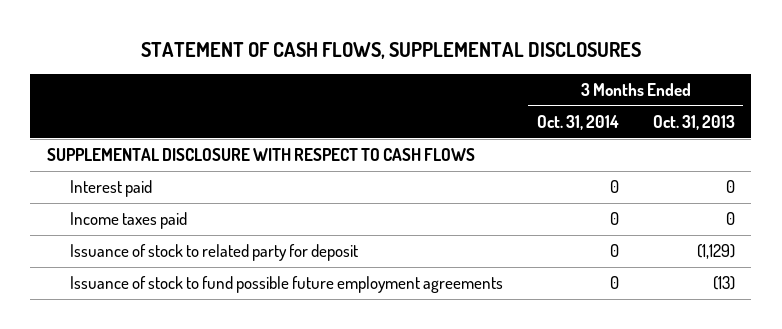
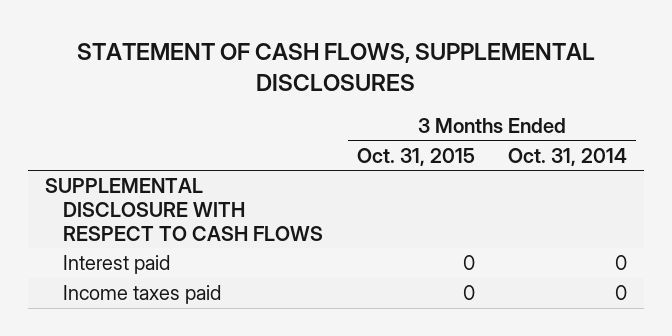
[652,115,735,131] Oct. 31, 2013 -> none
none -> [356,147,475,166] Oct. 31, 2015
[70,244,359,262] Issuance of stock to related party for deposit -> none
[70,276,504,294] Issuance of stock to fund possible future employment agreements -> none

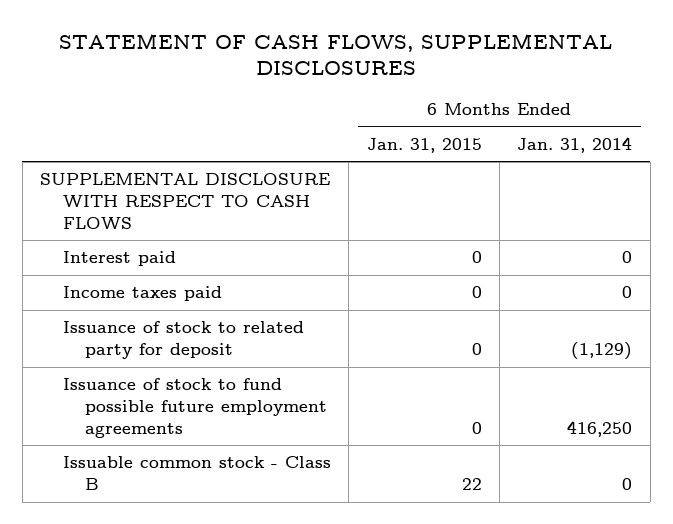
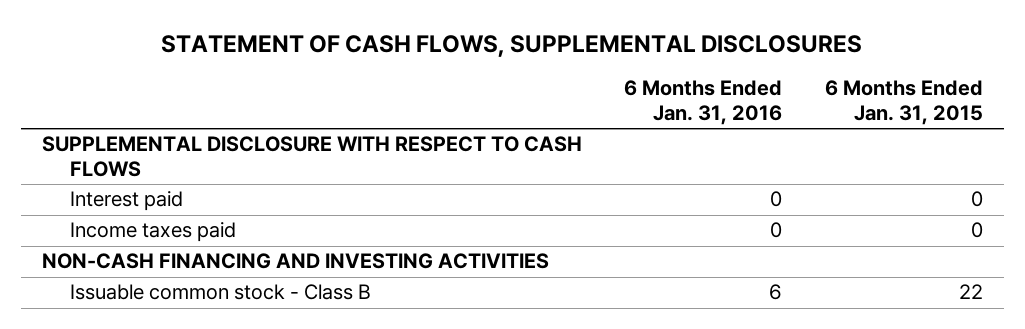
[517,136,633,153] Jan. 31, 2014 -> none
none -> [624,80,783,126] 6 Months Ended Jan. 31, 2016
[62,321,304,359] Issuance of stock to related party for deposit -> none
[62,378,327,438] Issuance of stock to fund possible future employment agreements -> none
none -> [41,253,549,270] NON-CASH FINANCING AND INVESTING ACTIVITIES

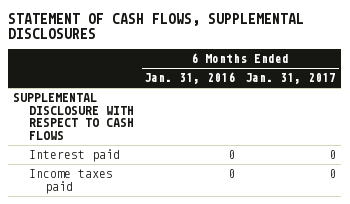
[824,80,983,126] 6 Months Ended Jan. 31, 2015 -> none
none -> [245,73,337,85] Jan. 31, 2017
[41,253,549,270] NON-CASH FINANCING AND INVESTING ACTIVITIES -> none
[70,284,372,301] Issuable common stock - Class B -> none

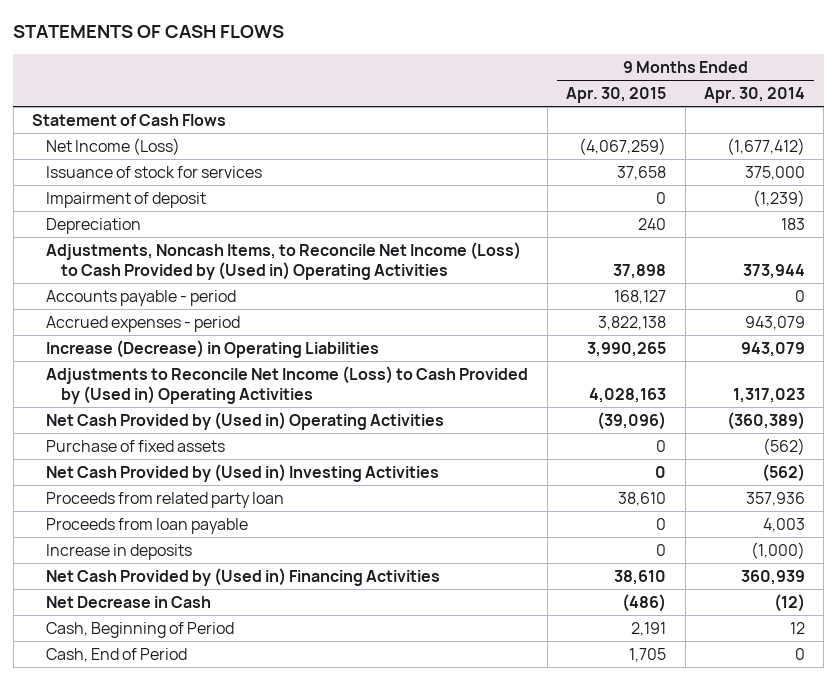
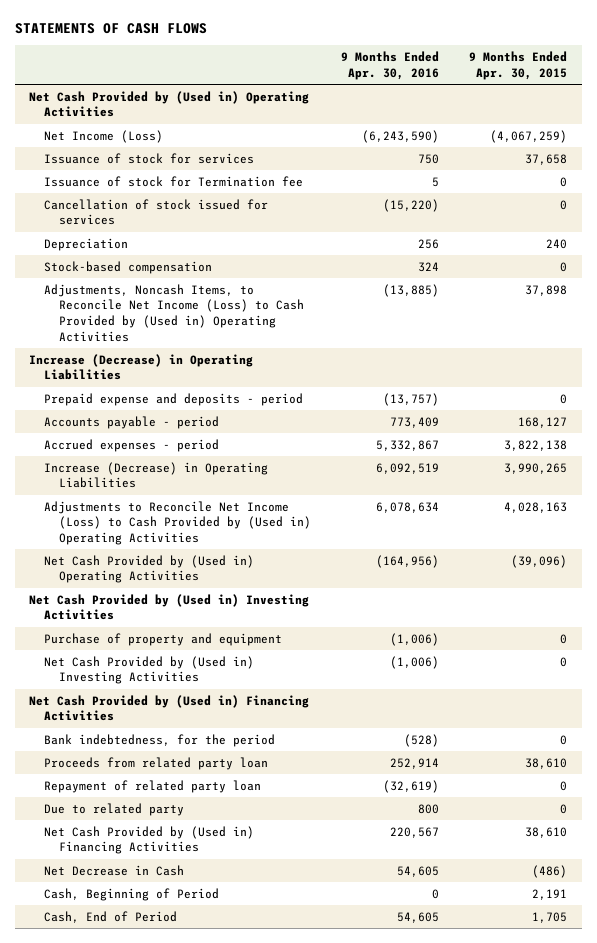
[704,87,806,104] Apr. 30, 2014 -> none
none -> [341,51,440,80] 9 Months Ended Apr. 30, 2016
[32,113,227,126] Statement of Cash Flows -> none
none -> [29,90,310,118] Net Cash Provided by (Used in) Operating Activities
[46,191,207,208] Impairment of deposit -> none
none -> [44,175,304,187] Issuance of stock for Termination fee
none -> [44,198,269,226] Cancellation of stock issued for services
none -> [44,260,213,274] Stock-based compensation
none -> [29,353,254,381] Increase (Decrease) in Operating Liabilities
none -> [44,392,304,406] Prepaid expense and deposits - period
[46,439,226,452] Purchase of fixed assets -> none
none -> [29,593,310,621] Net Cash Provided by (Used in) Investing Activities
none -> [44,632,283,646] Purchase of property and equipment
none -> [29,694,310,722] Net Cash Provided by (Used in) Financing Activities
none -> [44,733,276,747] Bank indebtedness, for the period
[46,517,249,534] Proceeds from loan payable -> none
[46,543,193,560] Increase in deposits -> none
none -> [44,779,262,793] Repayment of related party loan
none -> [44,802,185,816] Due to related party

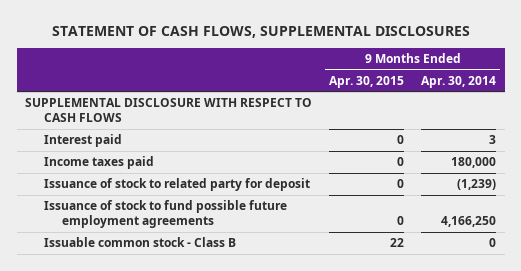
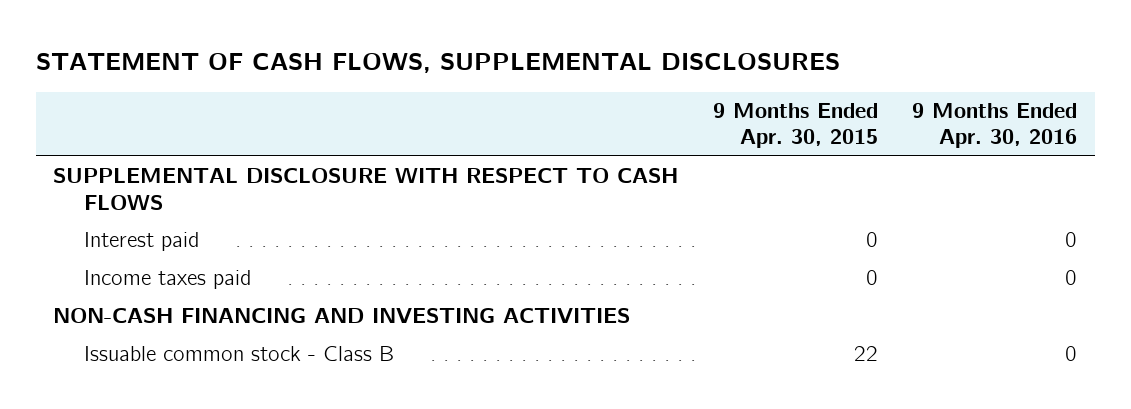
[421,75,497,88] Apr. 30, 2014 -> none
none -> [912,103,1078,149] 9 Months Ended Apr. 30, 2016
[43,178,310,192] Issuance of stock to related party for deposit -> none
[43,200,287,229] Issuance of stock to fund possible future employment agreements -> none
none -> [53,308,631,324] NON-CASH FINANCING AND INVESTING ACTIVITIES

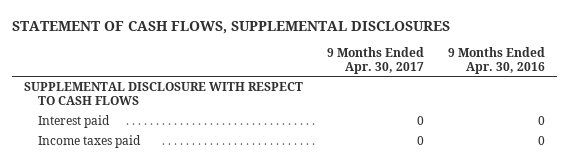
[712,103,878,149] 9 Months Ended Apr. 30, 2015 -> none
none -> [326,46,424,74] 9 Months Ended Apr. 30, 2017
[53,308,631,324] NON-CASH FINANCING AND INVESTING ACTIVITIES -> none
[84,346,395,362] Issuable common stock - Class B -> none

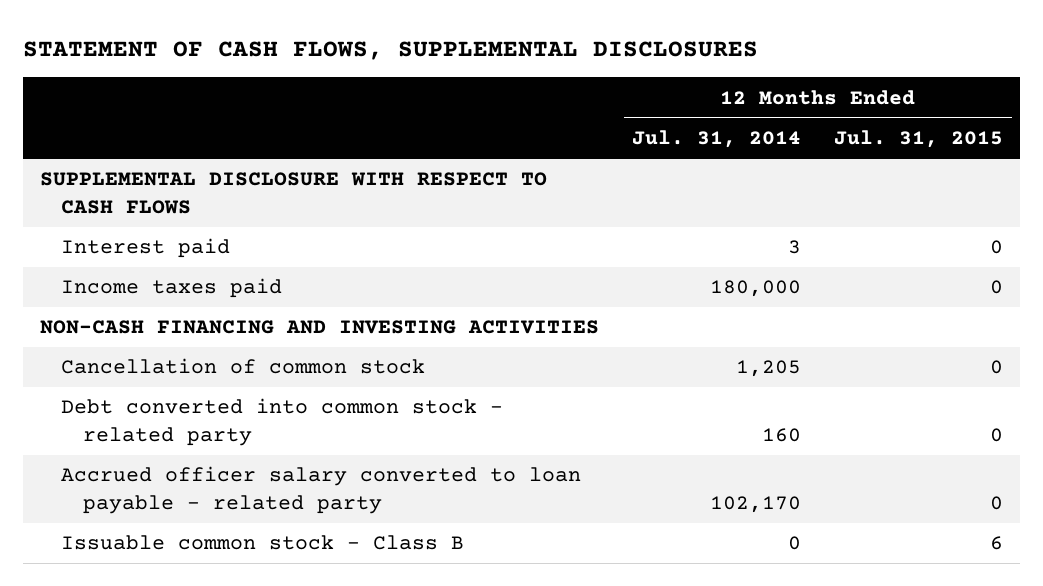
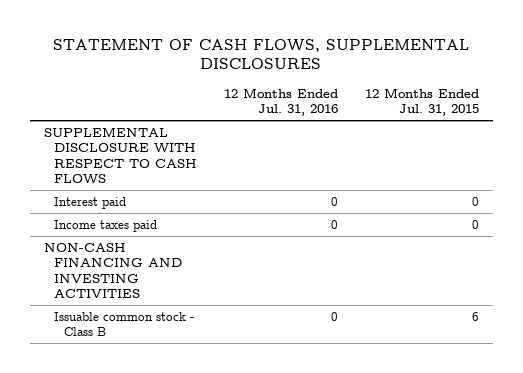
[631,129,801,148] Jul. 31, 2014 -> none
none -> [223,87,338,117] 12 Months Ended Jul. 31, 2016
[61,358,426,375] Cancellation of common stock -> none
[61,398,504,446] Debt converted into common stock - related party -> none
[61,466,582,514] Accrued officer salary converted to loan payable - related party -> none

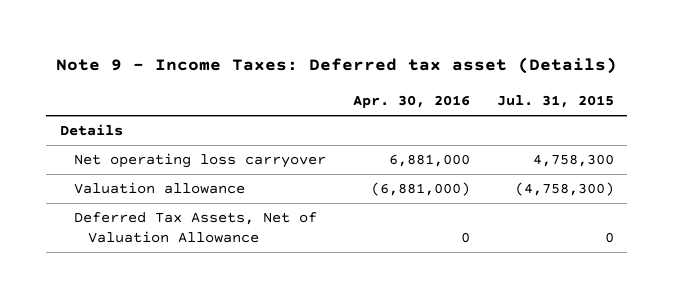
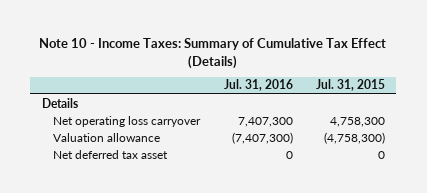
[55,57,617,75] Note 9 - Income Taxes: Deferred tax asset (Details) -> [39,37,387,69] Note 10 - Income Taxes: Summary of Cumulative Tax Effect (Details)
[352,95,470,109] Apr. 30, 2016 -> none
none -> [223,79,293,92] Jul. 31, 2016
[73,212,317,243] Deferred Tax Assets, Net of Valuation Allowance -> [53,149,169,159] Net deferred tax asset

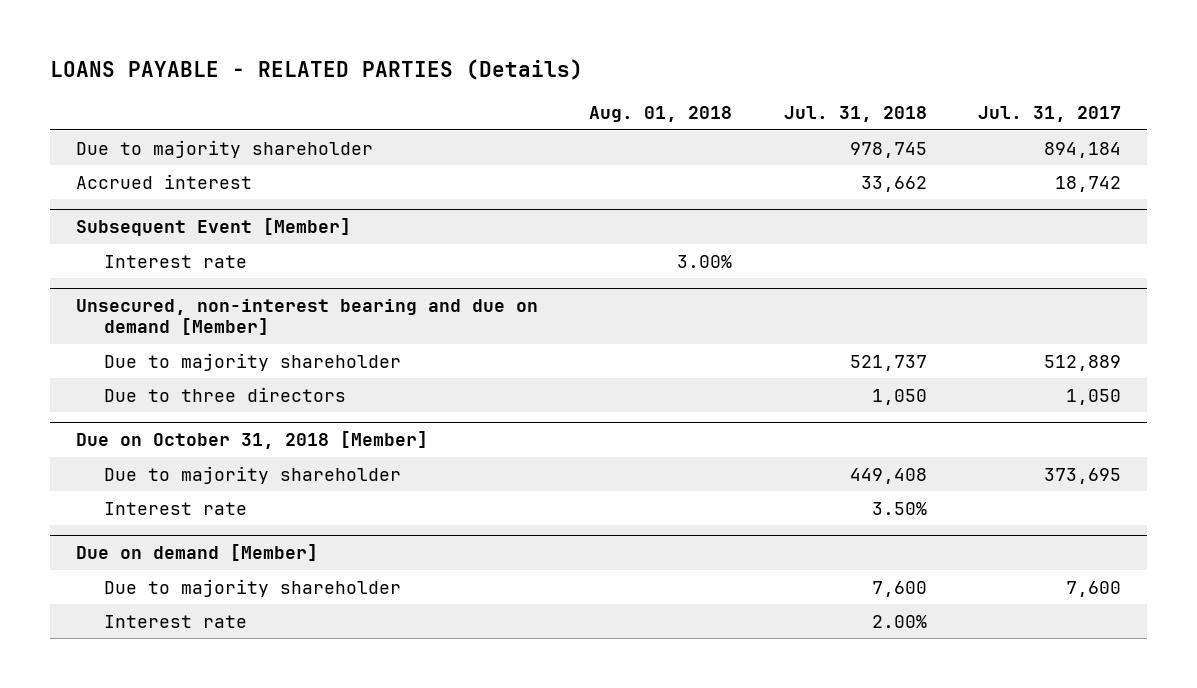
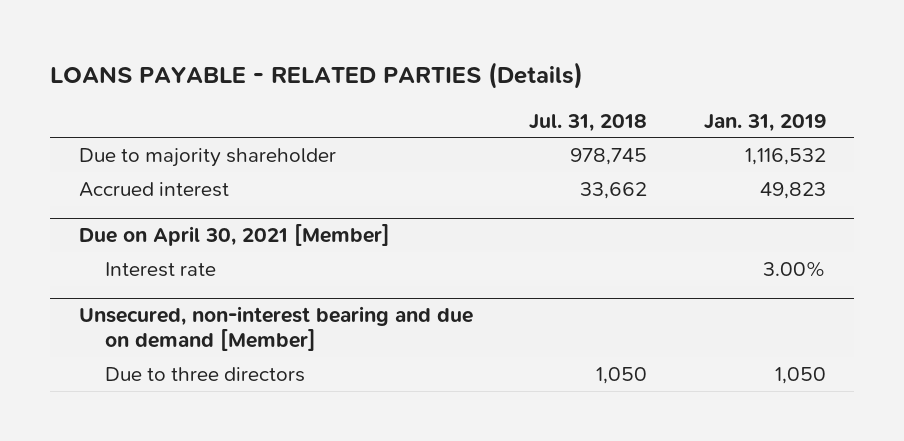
[589,105,733,122] Aug. 01, 2018 -> none
[978,105,1122,122] Jul. 31, 2017 -> none
none -> [703,113,826,132] Jan. 31, 2019
[75,218,351,237] Subsequent Event [Member] -> none
none -> [78,224,390,247] Due on April 30, 2021 [Member]
[104,352,402,371] Due to majority shareholder -> none
[75,431,428,450] Due on October 31, 2018 [Member] -> none
[104,465,402,484] Due to majority shareholder -> none
[104,501,248,515] Interest rate -> none
[75,544,318,562] Due on demand [Member] -> none
[104,578,402,597] Due to majority shareholder -> none
[104,614,248,628] Interest rate -> none

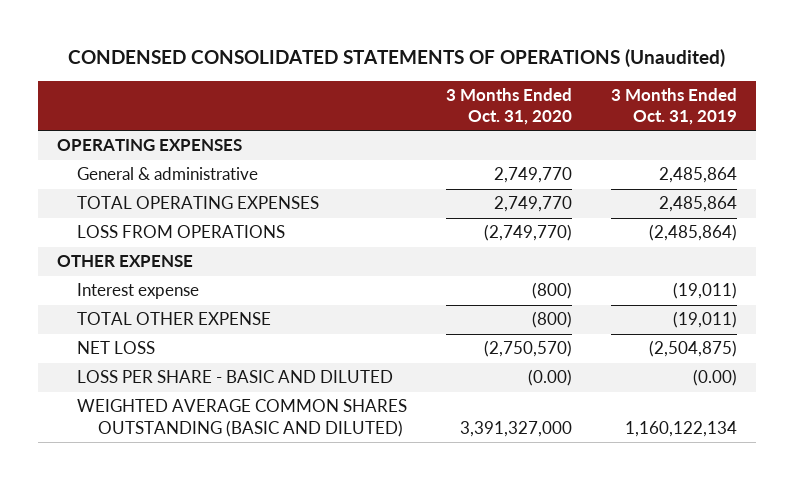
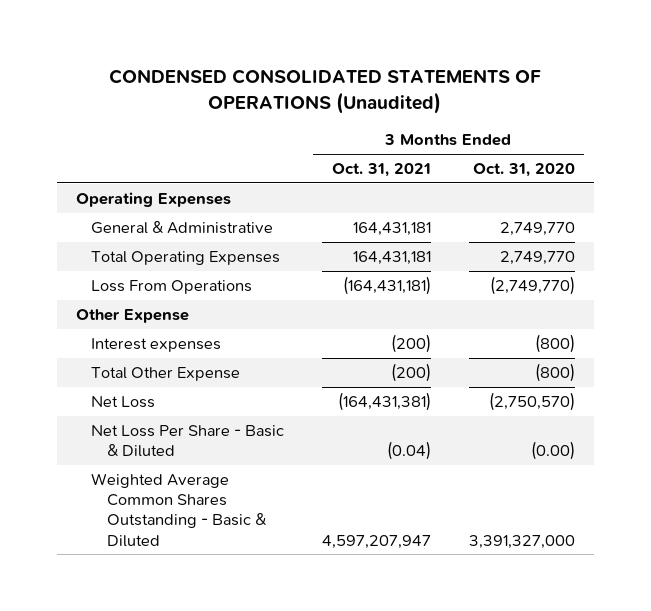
[610,87,737,126] 3 Months Ended Oct. 31, 2019 -> none
none -> [332,162,432,177] Oct. 31, 2021
[57,139,243,152] OPERATING EXPENSES -> [76,191,232,207] Operating Expenses
[77,167,259,181] General & administrative -> [91,220,274,234] General & Administrative
[77,196,320,210] TOTAL OPERATING EXPENSES -> [91,250,281,265] Total Operating Expenses
[77,225,286,239] LOSS FROM OPERATIONS -> [91,279,253,294] Loss From Operations
[57,255,194,268] OTHER EXPENSE -> [76,308,190,323] Other Expense
[77,283,200,300] Interest expense -> [91,337,222,352] Interest expenses
[77,312,272,326] TOTAL OTHER EXPENSE -> [91,366,241,381] Total Other Expense
[77,341,156,355] NET LOSS -> [91,395,156,408] Net Loss
[77,370,394,384] LOSS PER SHARE - BASIC AND DILUTED -> [91,424,285,458] Net Loss Per Share - Basic & Diluted
[77,399,408,437] WEIGHTED AVERAGE COMMON SHARES OUTSTANDING (BASIC AND DILUTED) -> [91,472,266,547] Weighted Average Common Shares Outstanding - Basic & Diluted

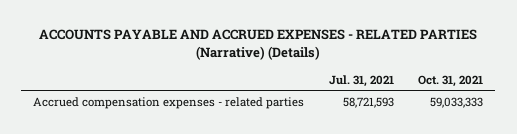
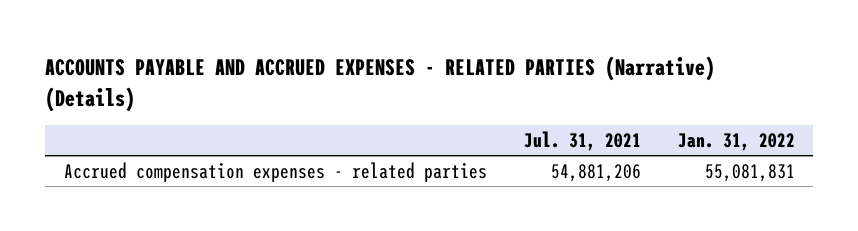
[418,74,484,87] Oct. 31, 2021 -> none
none -> [677,133,795,152] Jan. 31, 2022
[342,97,394,109] 58,721,593 -> [550,163,641,182] 54,881,206

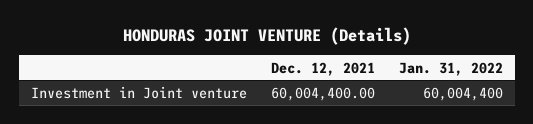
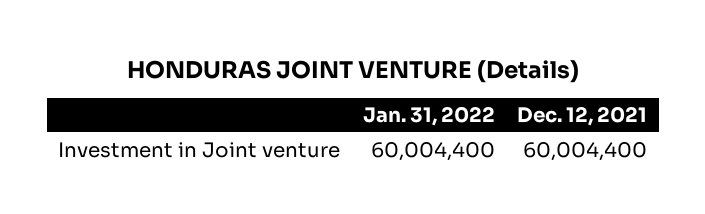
[270,87,375,102] 60,004,400.00 -> [523,142,648,162] 60,004,400

